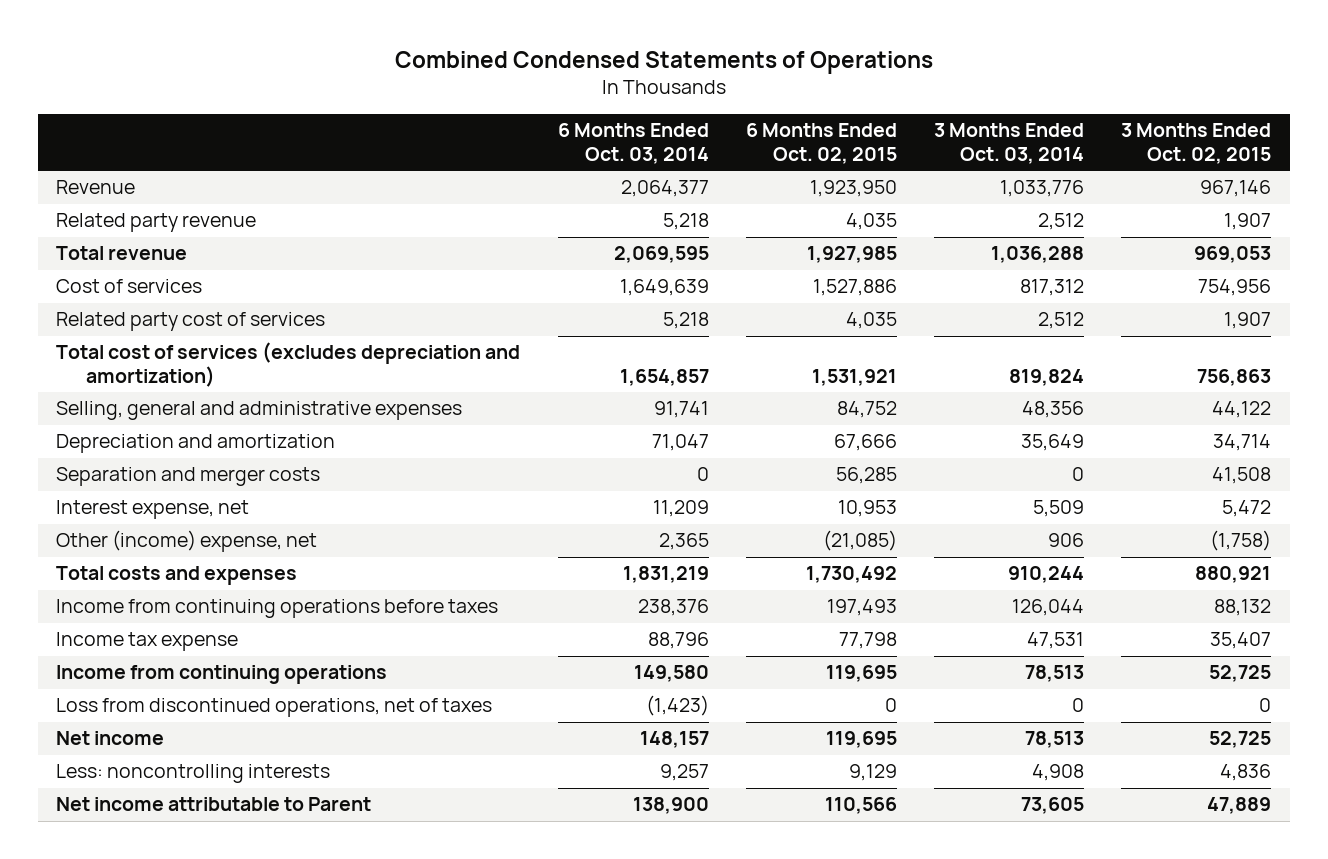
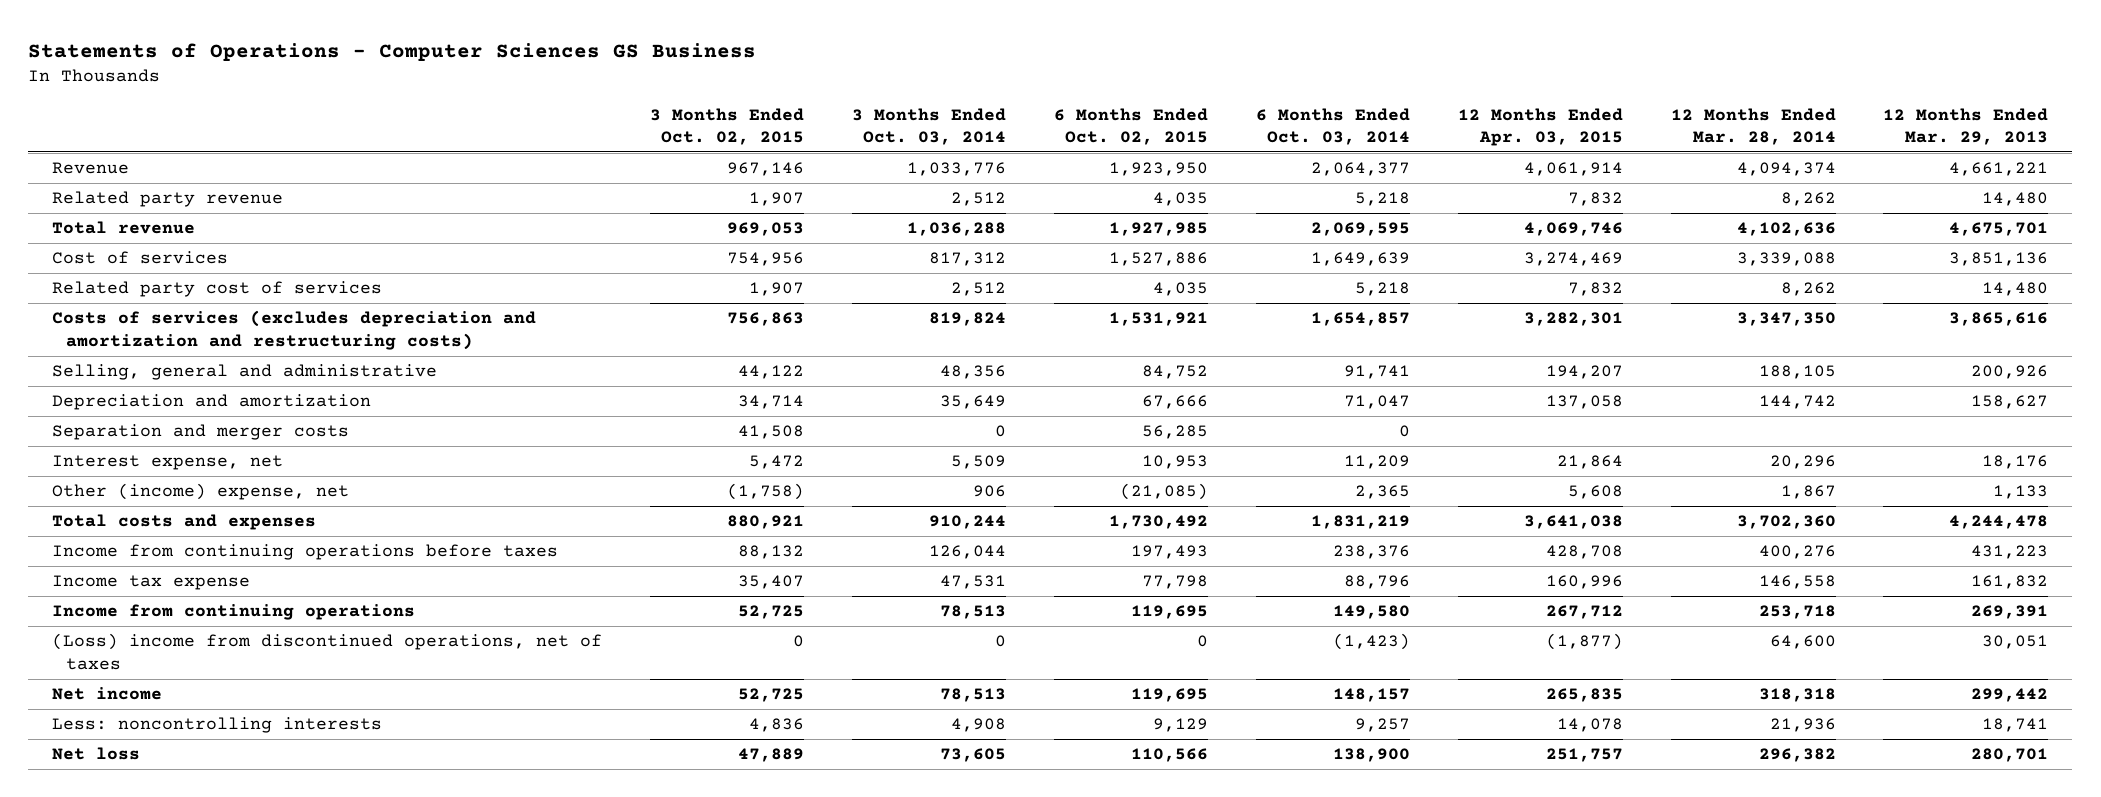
[394,51,933,75] Combined Condensed Statements of Operations -> [28,42,757,61] Statements of Operations - Computer Sciences GS Business
none -> [1457,107,1623,147] 12 Months Ended Apr. 03, 2015
none -> [1670,107,1836,146] 12 Months Ended Mar. 28, 2014
none -> [1883,107,2049,146] 12 Months Ended Mar. 29, 2013
[56,342,521,388] Total cost of services (excludes depreciation and amortization) -> [52,310,537,350] Costs of services (excludes depreciation and amortization and restructuring costs)
[56,401,463,421] Selling, general and administrative expenses -> [52,364,438,381] Selling, general and administrative
[56,698,493,718] Loss from discontinued operations, net of taxes -> [52,633,603,670] (Loss) income from discontinued operations, net of taxes
[56,797,372,812] Net income attributable to Parent -> [52,747,141,761] Net loss

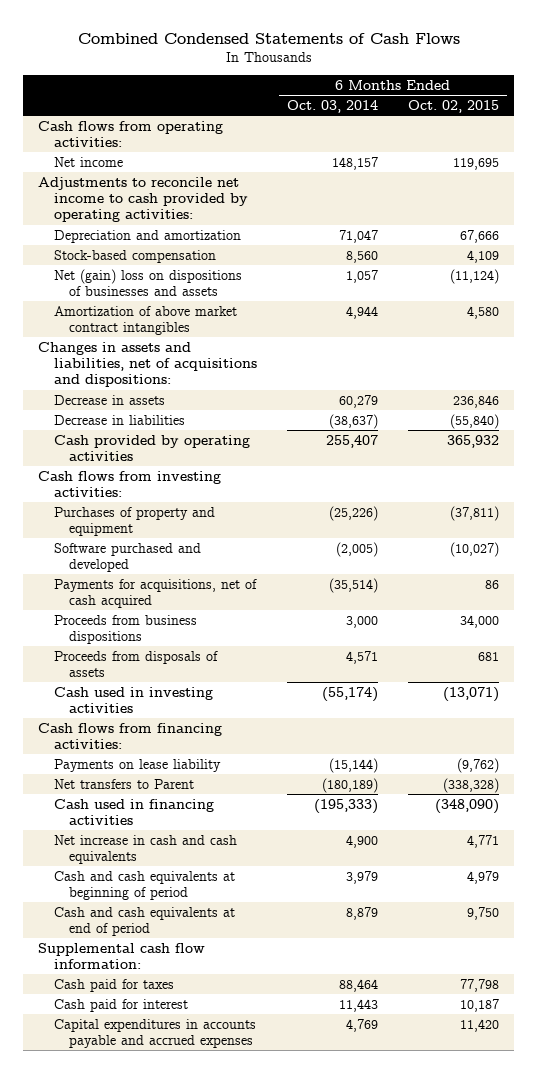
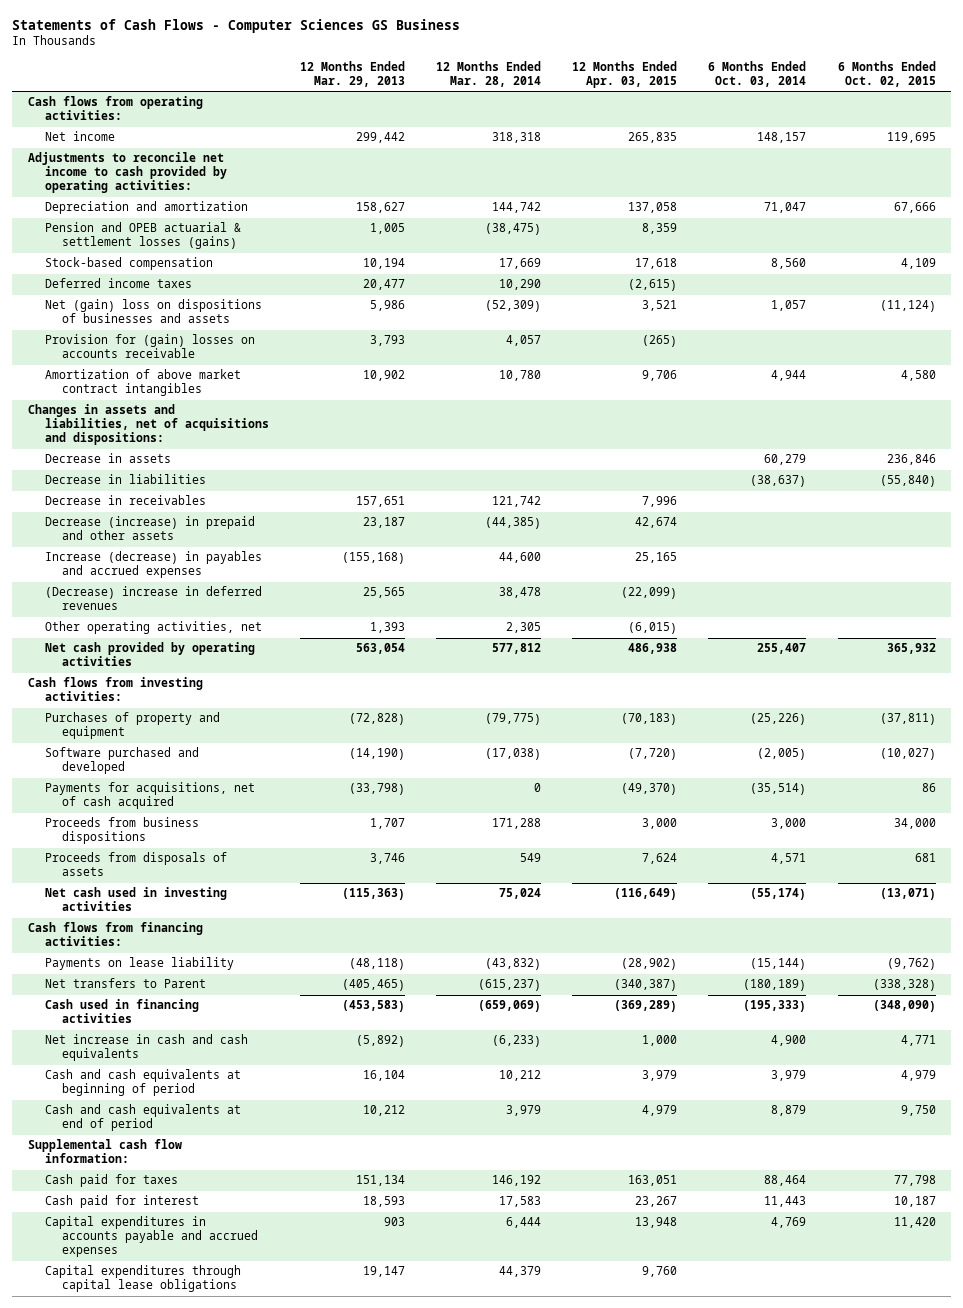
[77,32,460,44] Combined Condensed Statements of Cash Flows -> [12,18,461,33] Statements of Cash Flows - Computer Sciences GS Business
none -> [299,60,405,87] 12 Months Ended Mar. 29, 2013
none -> [436,60,542,87] 12 Months Ended Mar. 28, 2014
none -> [572,60,678,88] 12 Months Ended Apr. 03, 2015
none -> [44,222,241,250] Pension and OPEB actuarial & settlement losses (gains)
none -> [44,278,192,289] Deferred income taxes
none -> [44,334,255,359] Provision for (gain) losses on accounts receivable
none -> [44,495,206,506] Decrease in receivables
none -> [44,516,255,541] Decrease (increase) in prepaid and other assets
none -> [44,551,262,579] Increase (decrease) in payables and accrued expenses
none -> [44,586,262,611] (Decrease) increase in deferred revenues
none -> [44,621,262,635] Other operating activities, net
[53,434,250,462] Cash provided by operating activities -> [44,642,255,667] Net cash provided by operating activities
[53,686,213,714] Cash used in investing activities -> [44,887,227,912] Net cash used in investing activities
none -> [44,1265,241,1293] Capital expenditures through capital lease obligations

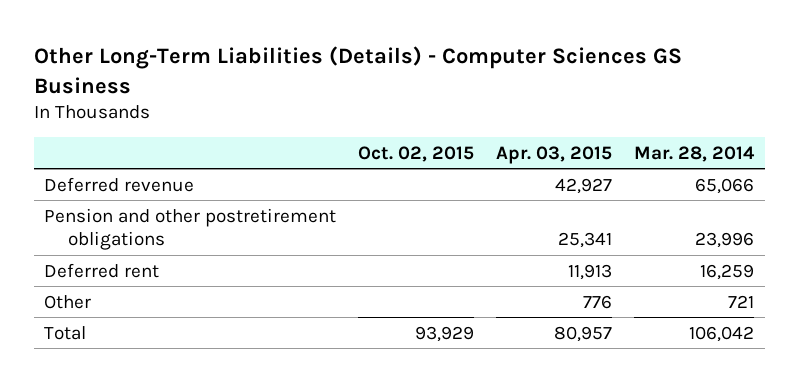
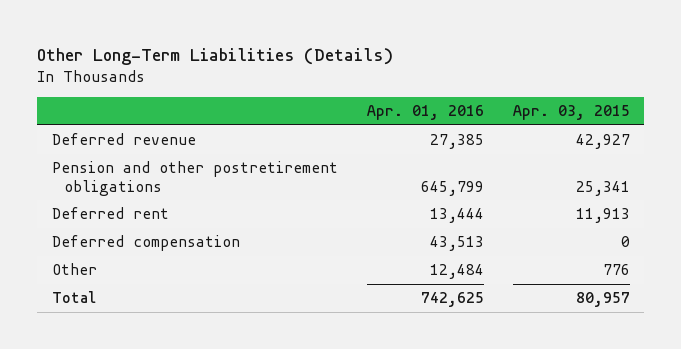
[33,46,682,94] Other Long-Term Liabilities (Details) - Computer Sciences GS Business -> [36,47,393,65] Other Long-Term Liabilities (Details)
[358,145,475,162] Oct. 02, 2015 -> none
[634,145,756,162] Mar. 28, 2014 -> none
none -> [366,105,484,121] Apr. 01, 2016
none -> [51,235,240,252] Deferred compensation

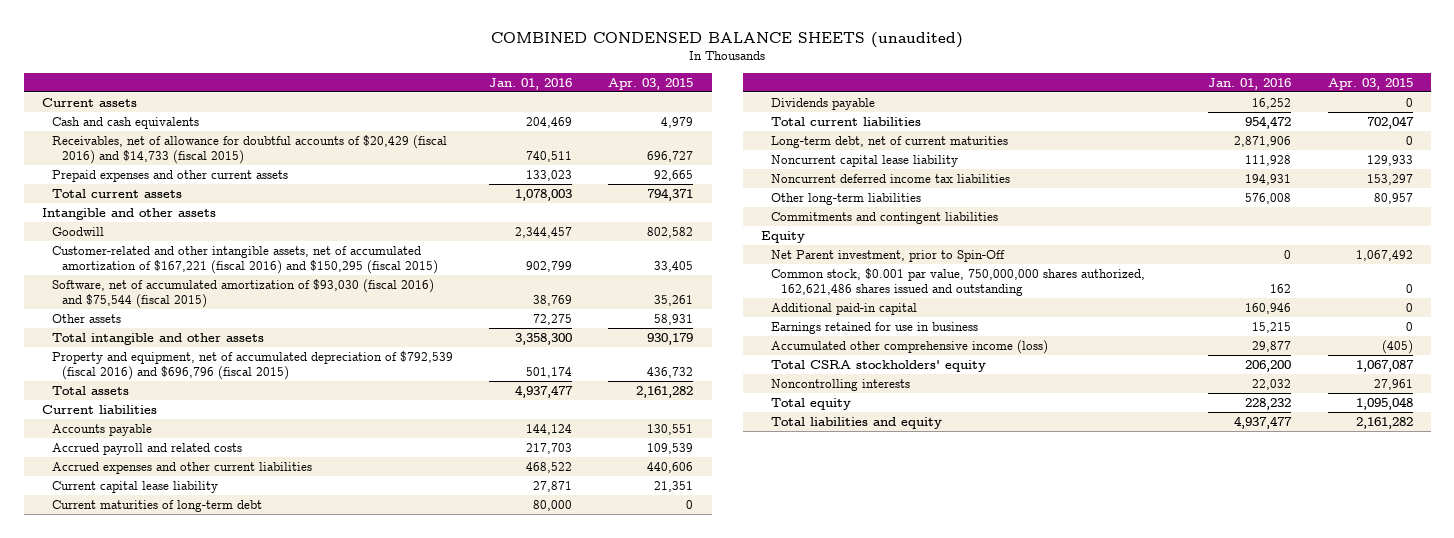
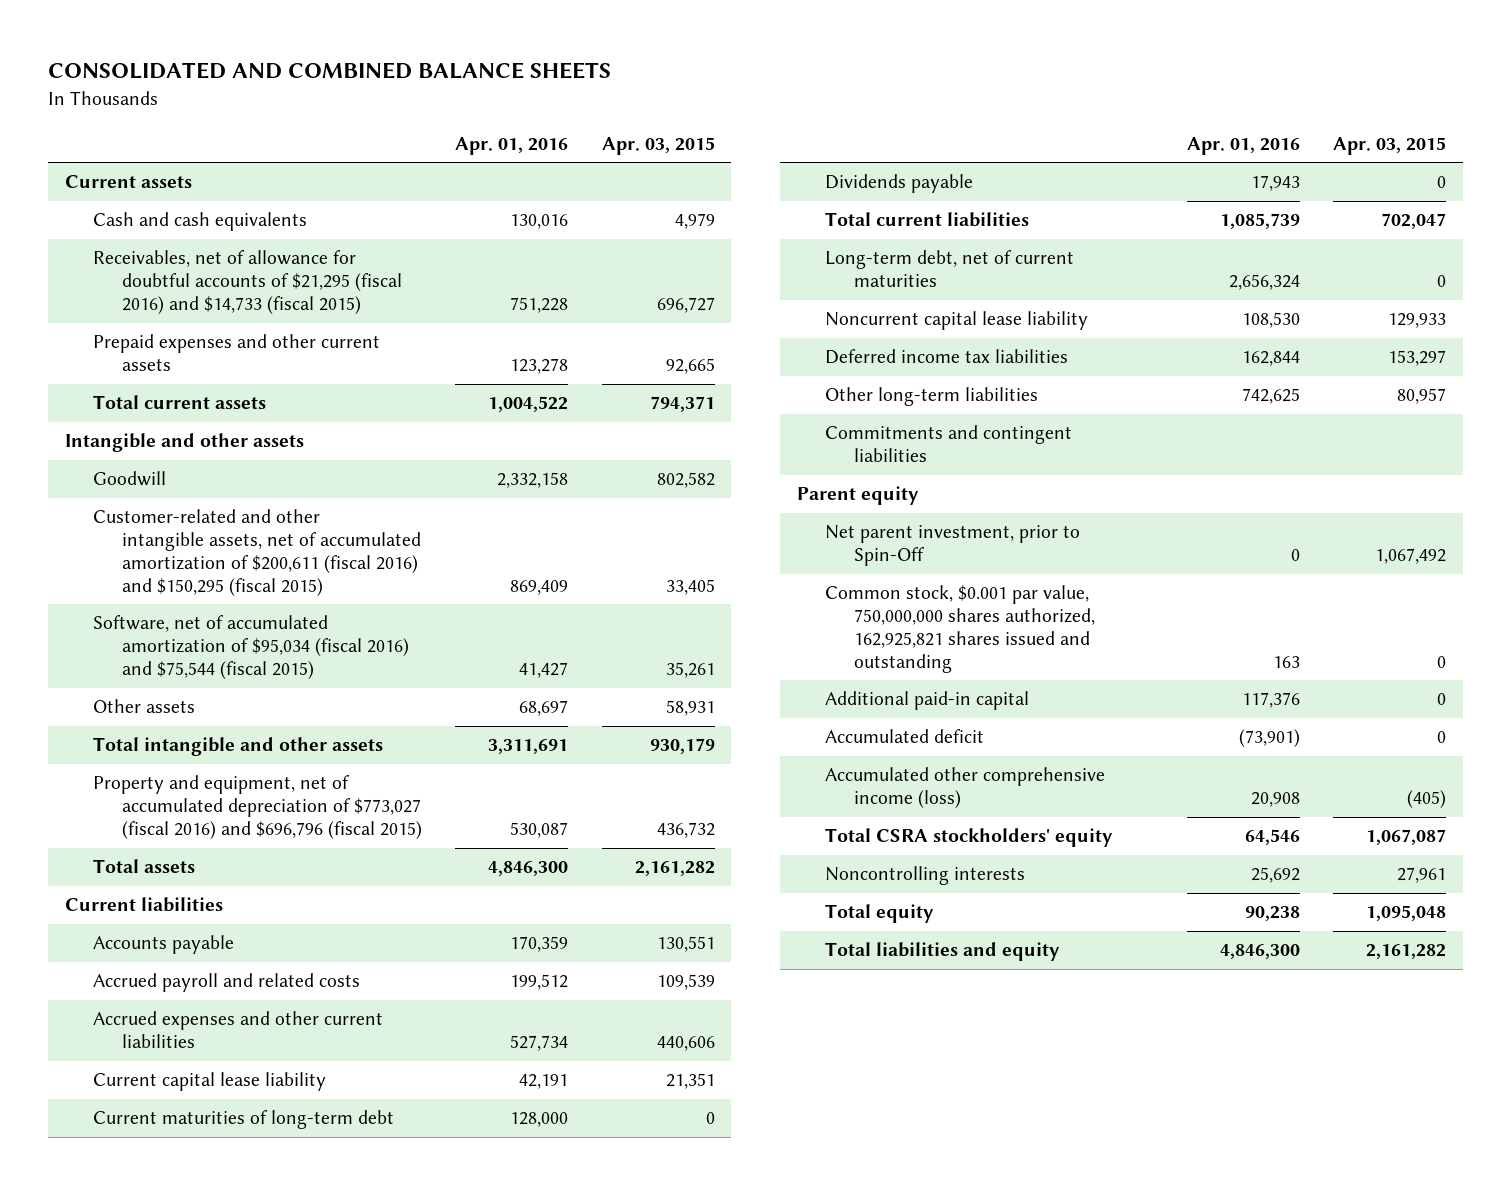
[491,32,964,49] COMBINED CONDENSED BALANCE SHEETS (unaudited) -> [48,62,612,80] CONSOLIDATED AND COMBINED BALANCE SHEETS
[489,77,573,90] Jan. 01, 2016 -> none
none -> [455,136,569,155] Apr. 01, 2016
[52,134,448,165] Receivables, net of allowance for doubtful accounts of $20,429 (fiscal 2016) and $14,733 (fiscal 2015) -> [93,250,403,314] Receivables, net of allowance for doubtful accounts of $21,295 (fiscal 2016) and $14,733 (fiscal 2015)
[52,245,439,275] Customer-related and other intangible assets, net of accumulated amortization of $167,221 (fiscal 2016) and $150,295 (fiscal 2015) -> [93,509,422,596] Customer-related and other intangible assets, net of accumulated amortization of $200,611 (fiscal 2016) and $150,295 (fiscal 2015)
[52,278,435,309] Software, net of accumulated amortization of $93,030 (fiscal 2016) and $75,544 (fiscal 2015) -> [93,615,410,679] Software, net of accumulated amortization of $95,034 (fiscal 2016) and $75,544 (fiscal 2015)
[52,350,454,381] Property and equipment, net of accumulated depreciation of $792,539 (fiscal 2016) and $696,796 (fiscal 2015) -> [93,775,423,839] Property and equipment, net of accumulated depreciation of $773,027 (fiscal 2016) and $696,796 (fiscal 2015)
[771,173,1011,183] Noncurrent deferred income tax liabilities -> [825,349,1069,365] Deferred income tax liabilities
[760,230,805,243] Equity -> [796,486,919,506] Parent equity
[771,249,1006,262] Net Parent investment, prior to Spin-Off -> [825,525,1081,567] Net parent investment, prior to Spin-Off
[771,267,1146,297] Common stock, $0.001 par value, 750,000,000 shares authorized, 162,621,486 shares issued and outstanding -> [825,585,1095,673] Common stock, $0.001 par value, 750,000,000 shares authorized, 162,925,821 shares issued and outstanding
[771,321,979,334] Earnings retained for use in business -> [825,729,985,744] Accumulated deficit

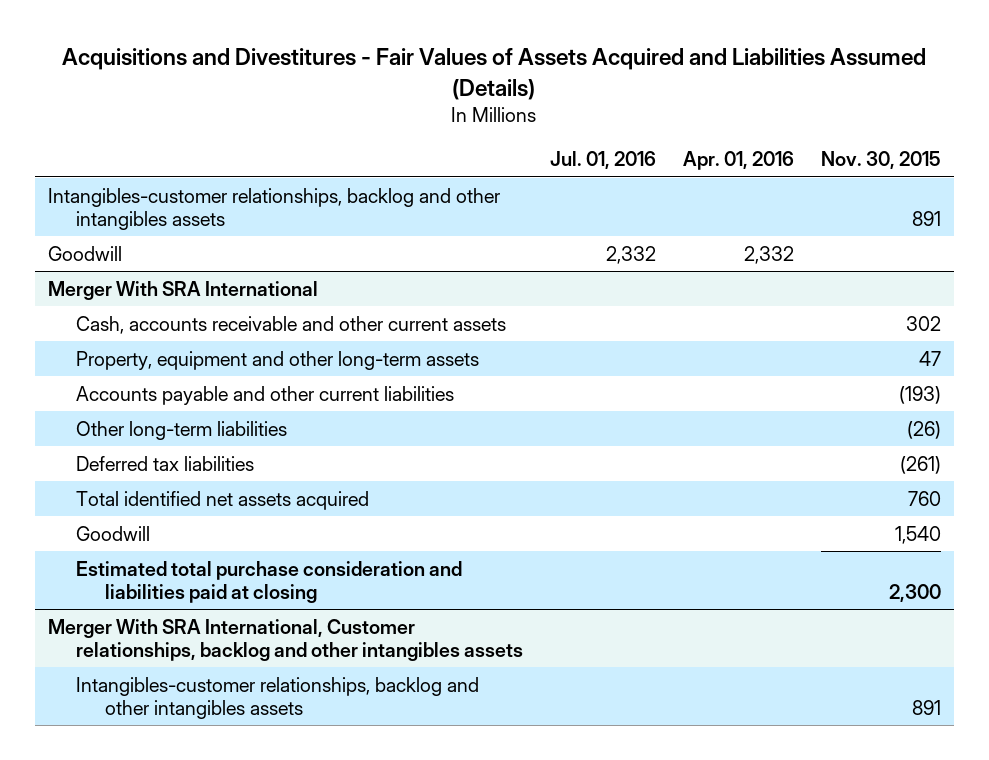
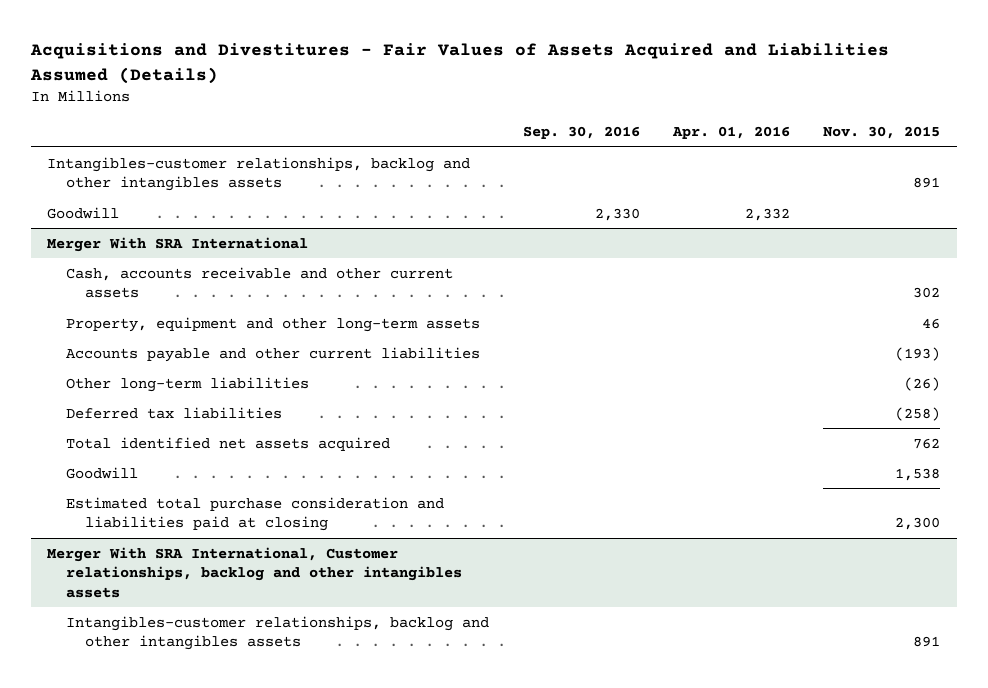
[550,151,657,170] Jul. 01, 2016 -> none
none -> [522,126,640,140] Sep. 30, 2016
[918,350,941,366] 47 -> [922,317,941,329] 46
[899,455,941,474] (261) -> [895,406,941,421] (258)
[907,490,941,506] 760 -> [913,437,941,449] 762
[894,525,941,544] 1,540 -> [895,467,941,481] 1,538

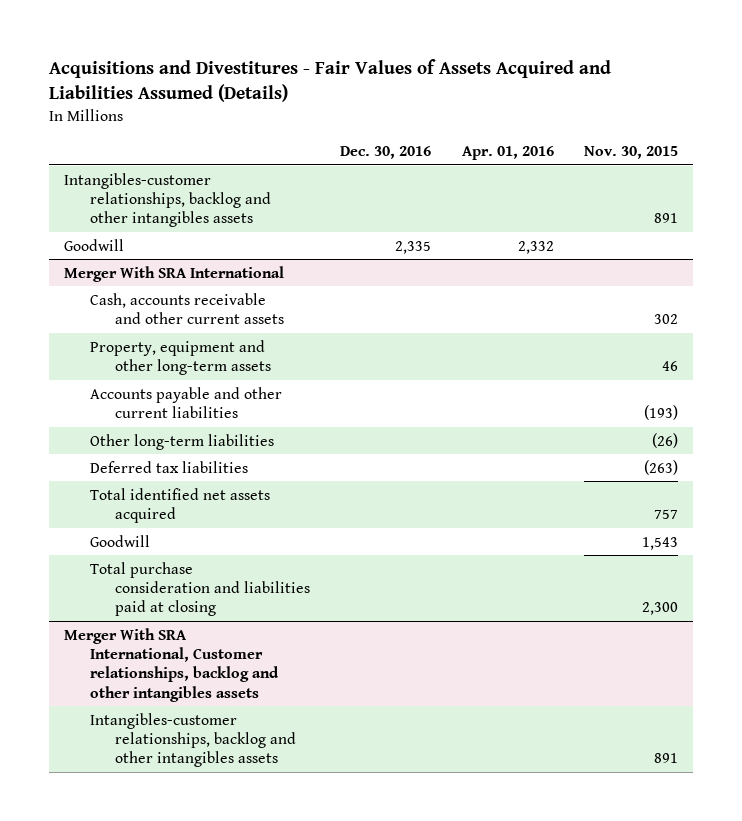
[522,126,640,140] Sep. 30, 2016 -> none
none -> [340,145,432,159] Dec. 30, 2016
[895,406,941,421] (258) -> [643,459,678,475] (263)
[913,437,941,449] 762 -> [653,508,678,519] 757
[895,467,941,481] 1,538 -> [641,536,678,550] 1,543
[66,496,445,532] Estimated total purchase consideration and liabilities paid at closing -> [89,561,311,617] Total purchase consideration and liabilities paid at closing

